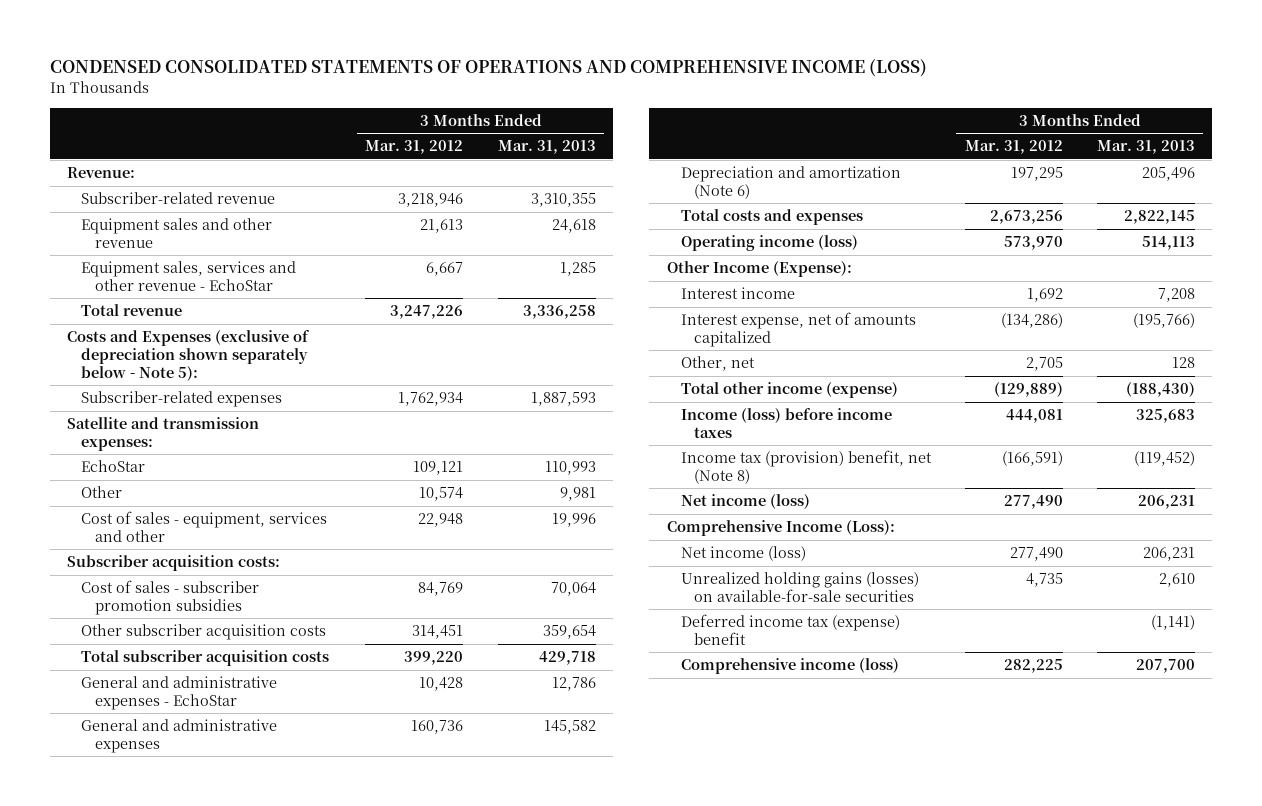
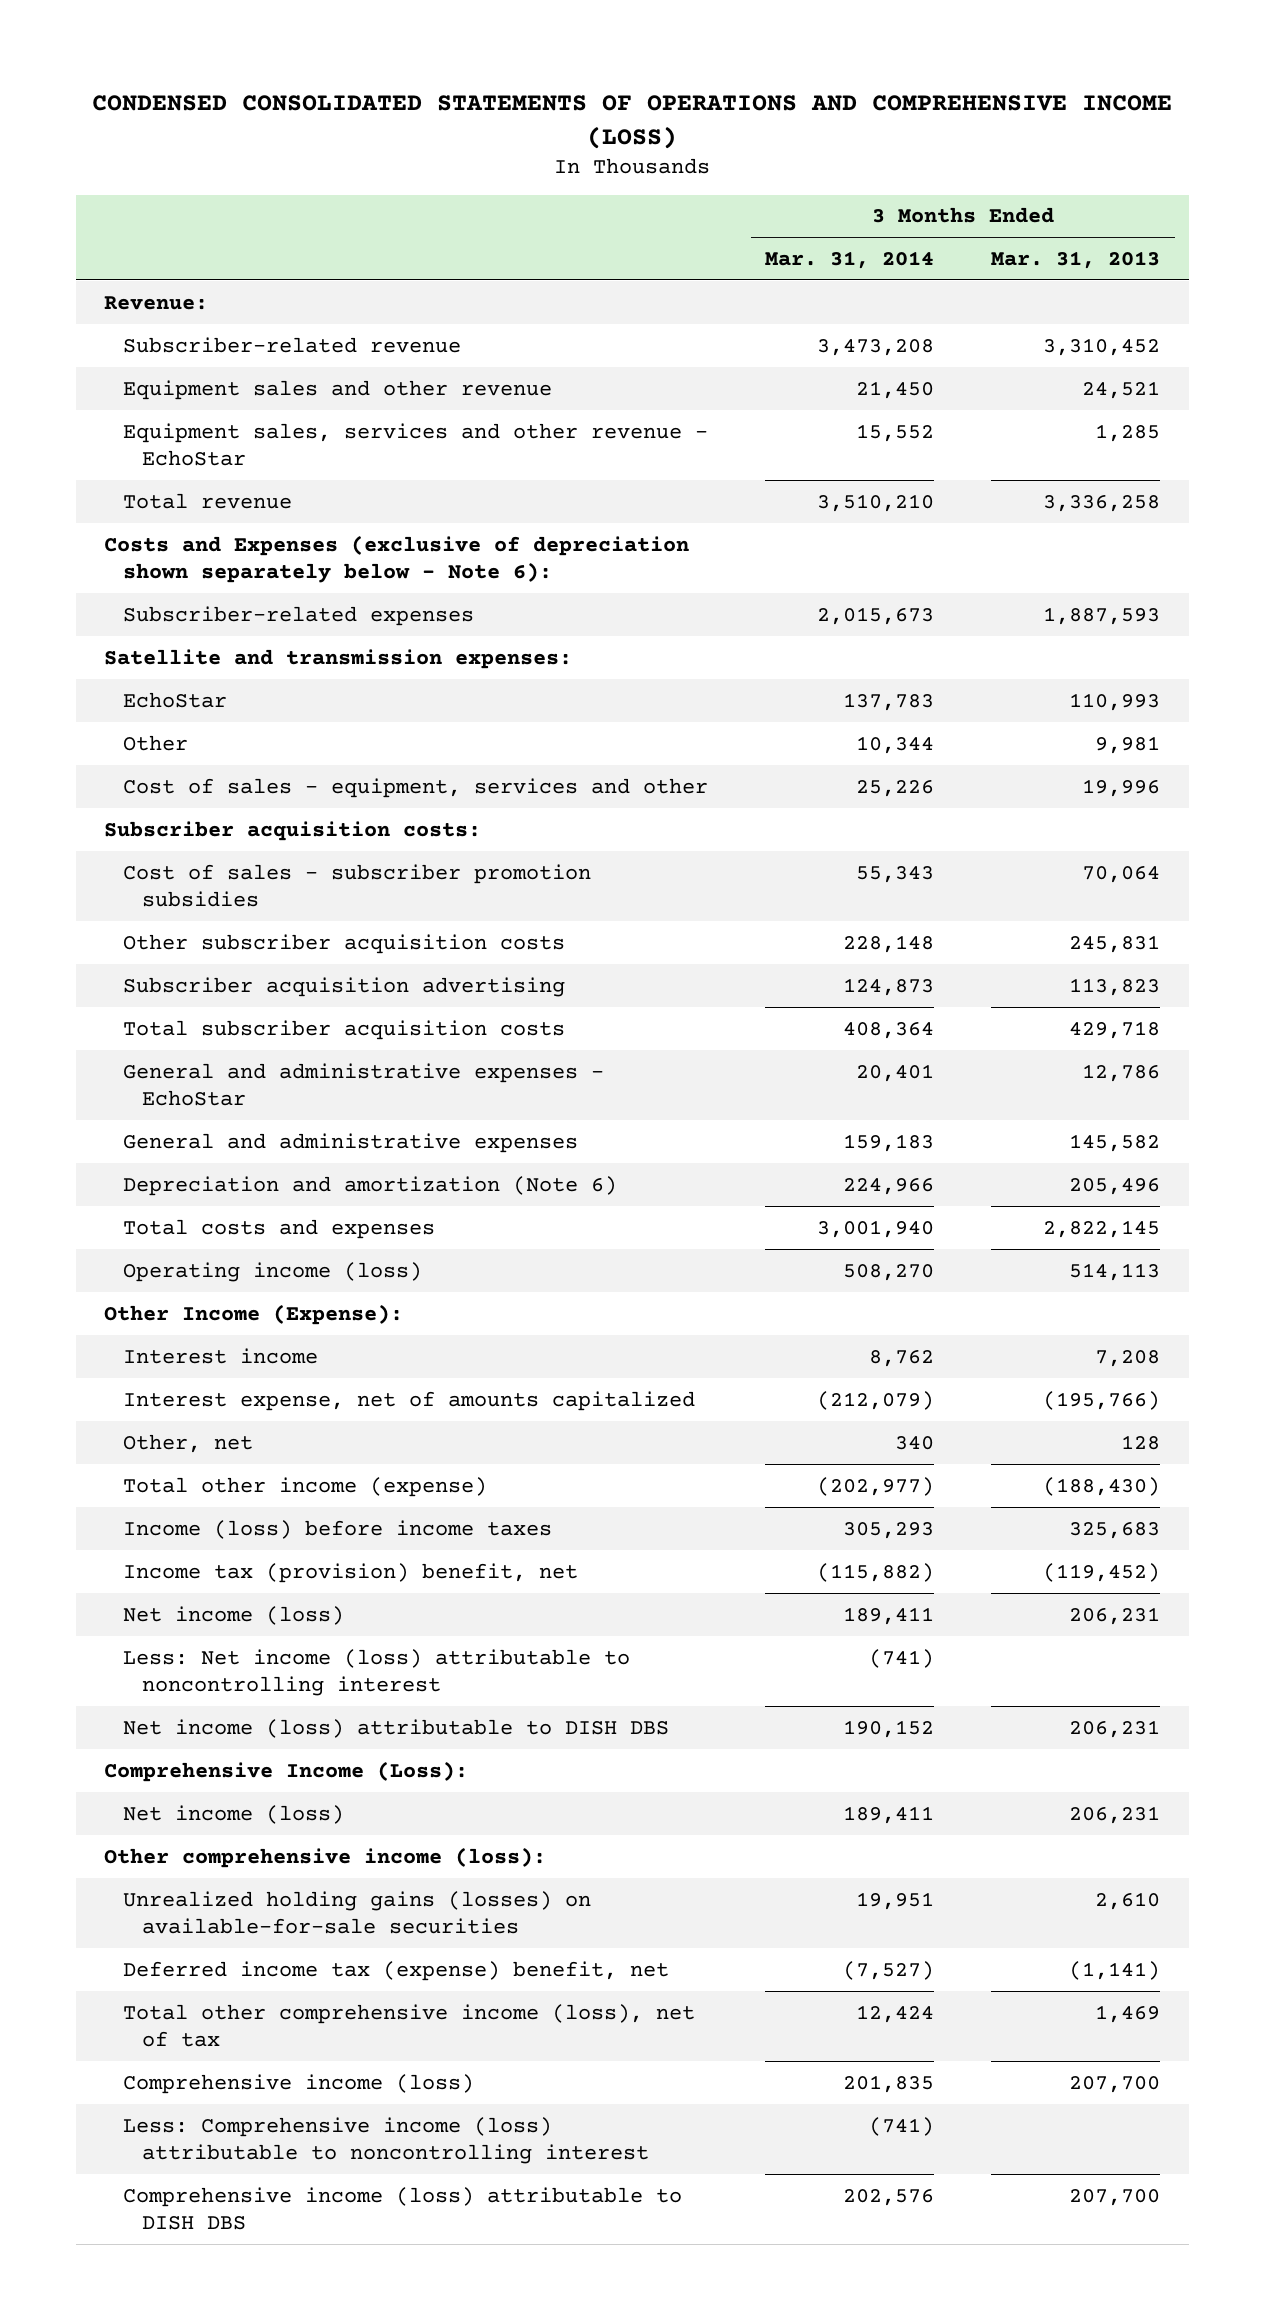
[365,140,464,155] Mar. 31, 2012 -> none
none -> [765,250,935,269] Mar. 31, 2014
[530,193,596,208] 3,310,355 -> [1043,337,1161,356] 3,310,452
[551,219,596,234] 24,618 -> [1082,380,1161,399] 24,521
[67,330,311,381] Costs and Expenses (exclusive of depreciation shown separately below - Note 5): -> [104,534,690,583] Costs and Expenses (exclusive of depreciation shown separately below - Note 6):
[542,625,596,640] 359,654 -> [1069,934,1161,953] 245,831
none -> [123,976,566,997] Subscriber acquisition advertising
[680,450,932,484] Income tax (provision) benefit, net (Note 8) -> [123,1562,579,1583] Income tax (provision) benefit, net
none -> [123,1648,631,1696] Less: Net income (loss) attributable to noncontrolling interest
none -> [123,1718,670,1738] Net income (loss) attributable to DISH DBS
none -> [104,1846,547,1868] Other comprehensive income (loss):
[680,614,900,645] Deferred income tax (expense) benefit -> [123,1960,670,1981] Deferred income tax (expense) benefit, net
none -> [123,2003,696,2047] Total other comprehensive income (loss), net of tax
none -> [123,2116,650,2164] Less: Comprehensive income (loss) attributable to noncontrolling interest
none -> [123,2186,683,2230] Comprehensive income (loss) attributable to DISH DBS

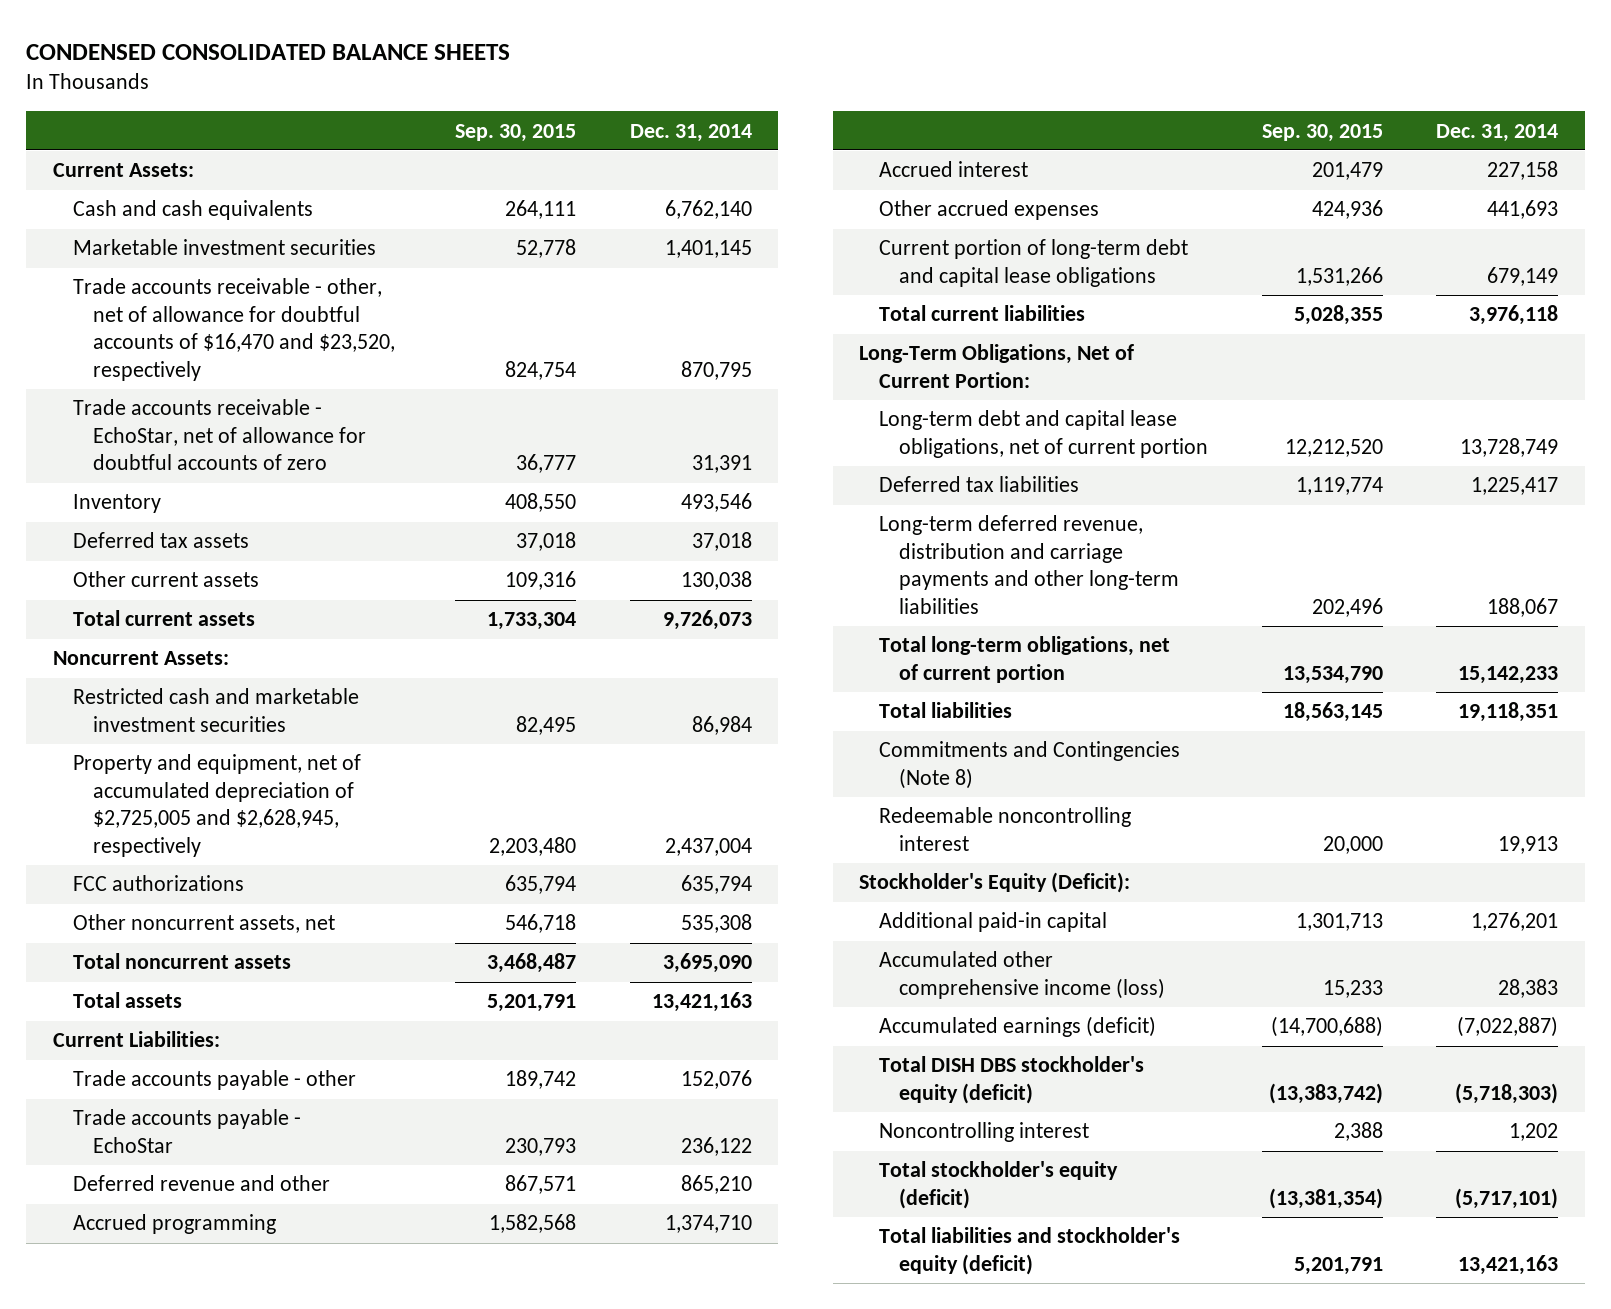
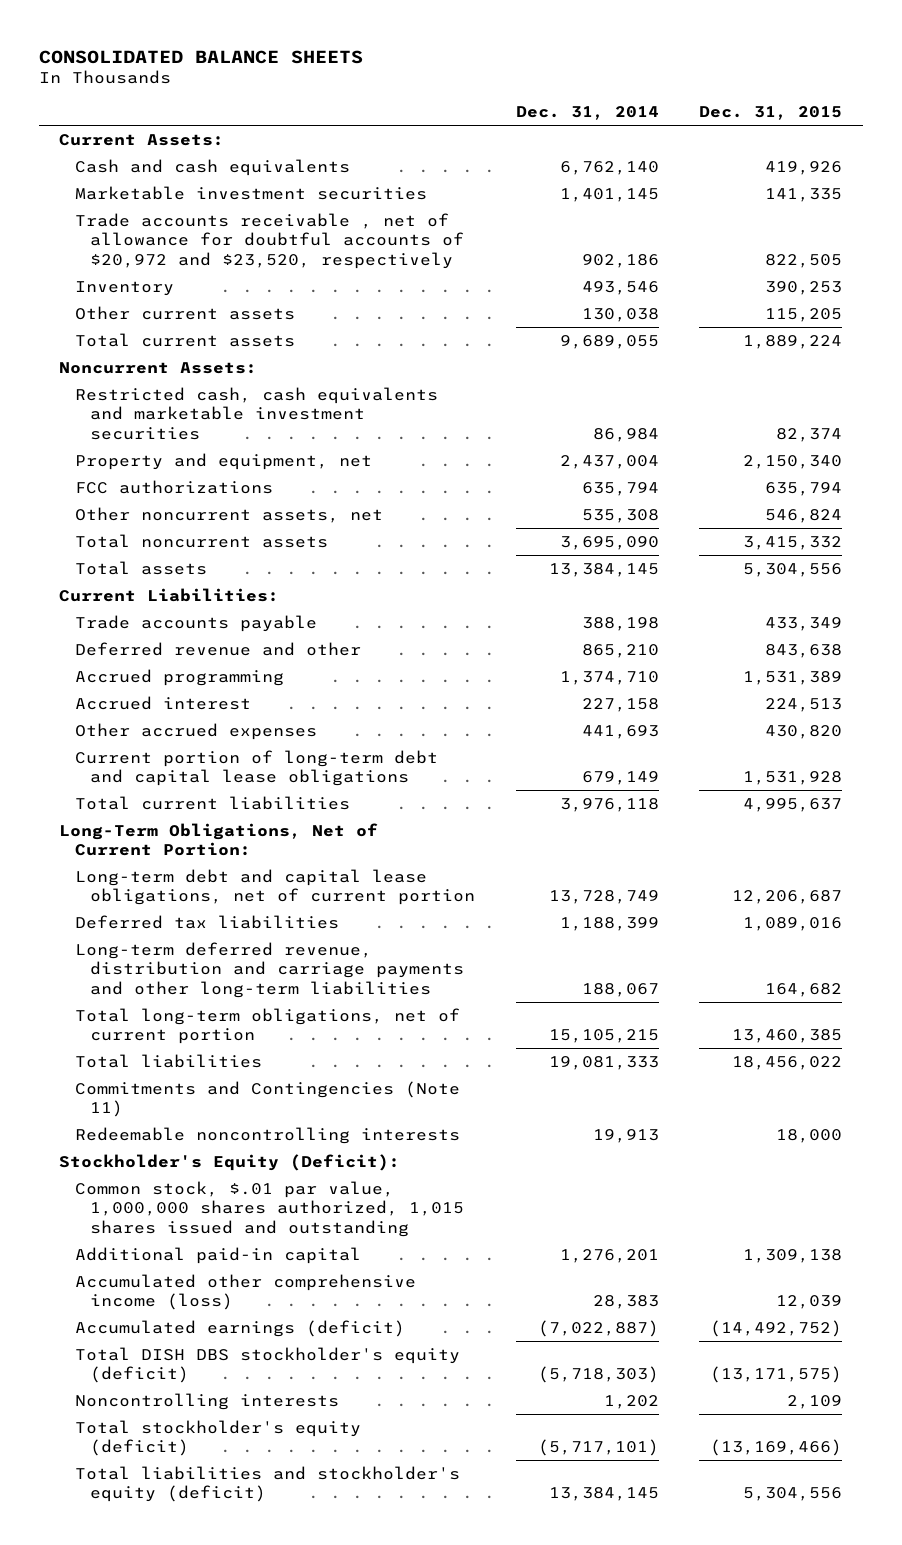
[26,43,511,60] CONDENSED CONSOLIDATED BALANCE SHEETS -> [38,49,363,64] CONSOLIDATED BALANCE SHEETS
[455,123,577,142] Sep. 30, 2015 -> none
none -> [699,106,843,121] Dec. 31, 2015
[72,399,366,471] Trade accounts receivable - EchoStar, net of allowance for doubtful accounts of zero -> none
[72,278,395,381] Trade accounts receivable - other, net of allowance for doubtful accounts of $16,470 and $23,520, respectively -> [74,212,465,269] Trade accounts receivable , net of allowance for doubtful accounts of $20,972 and $23,520, respectively
[680,360,752,380] 870,795 -> [581,253,659,268] 902,186
[72,532,249,549] Deferred tax assets -> none
[662,610,752,631] 9,726,073 -> [559,334,659,349] 9,689,055
[72,688,359,732] Restricted cash and marketable investment securities -> [74,386,438,440] Restricted cash, cash equivalents and marketable investment securities
[72,754,361,857] Property and equipment, net of accumulated depreciation of $2,725,005 and $2,628,945, respectively -> [74,452,372,470] Property and equipment, net
[651,992,752,1013] 13,421,163 -> [548,562,659,577] 13,384,145
[72,1109,301,1153] Trade accounts payable - EchoStar -> none
[72,1070,356,1091] Trade accounts payable - other -> [74,614,317,632] Trade accounts payable
[680,1070,752,1090] 152,076 -> [581,616,659,631] 388,198
[1471,477,1559,496] 1,225,417 -> [559,916,659,931] 1,188,399
[1458,665,1559,684] 15,142,233 -> [548,1029,659,1044] 15,105,215
[1458,702,1559,723] 19,118,351 -> [548,1055,659,1070] 19,081,333
[879,741,1181,789] Commitments and Contingencies (Note 8) -> [74,1080,460,1118] Commitments and Contingencies (Note 11)
[879,807,1132,851] Redeemable noncontrolling interest -> [74,1126,460,1144] Redeemable noncontrolling interests
none -> [74,1180,465,1237] Common stock, $.01 par value, 1,000,000 shares authorized, 1,015 shares issued and outstanding
[879,1122,1090,1143] Noncontrolling interest -> [74,1392,339,1410] Noncontrolling interests
[1458,1254,1559,1275] 13,421,163 -> [548,1487,659,1502] 13,384,145

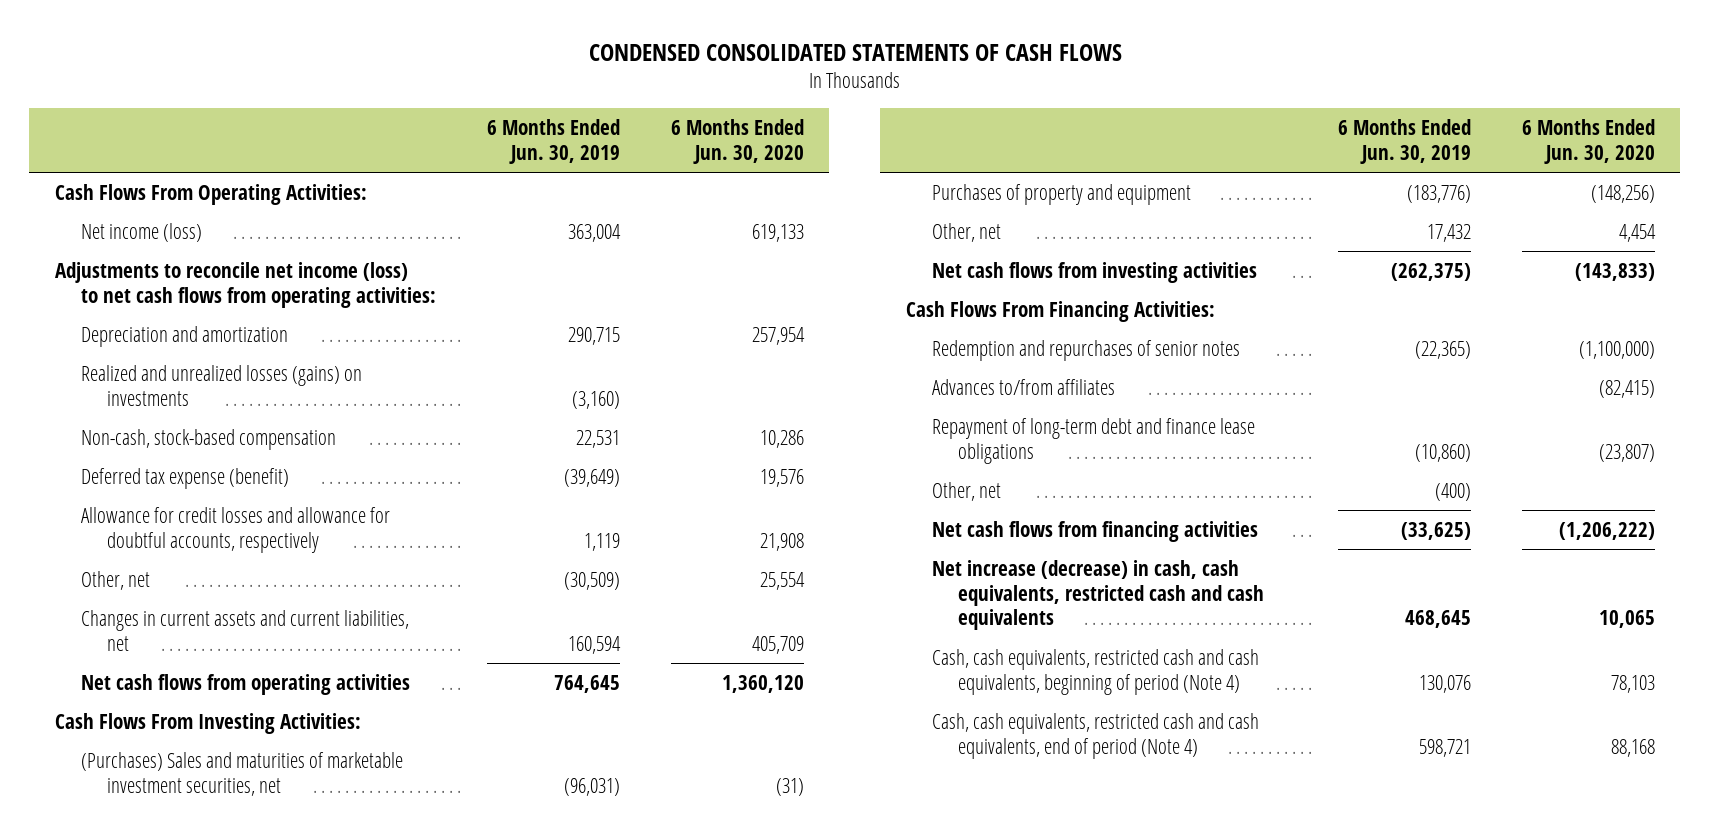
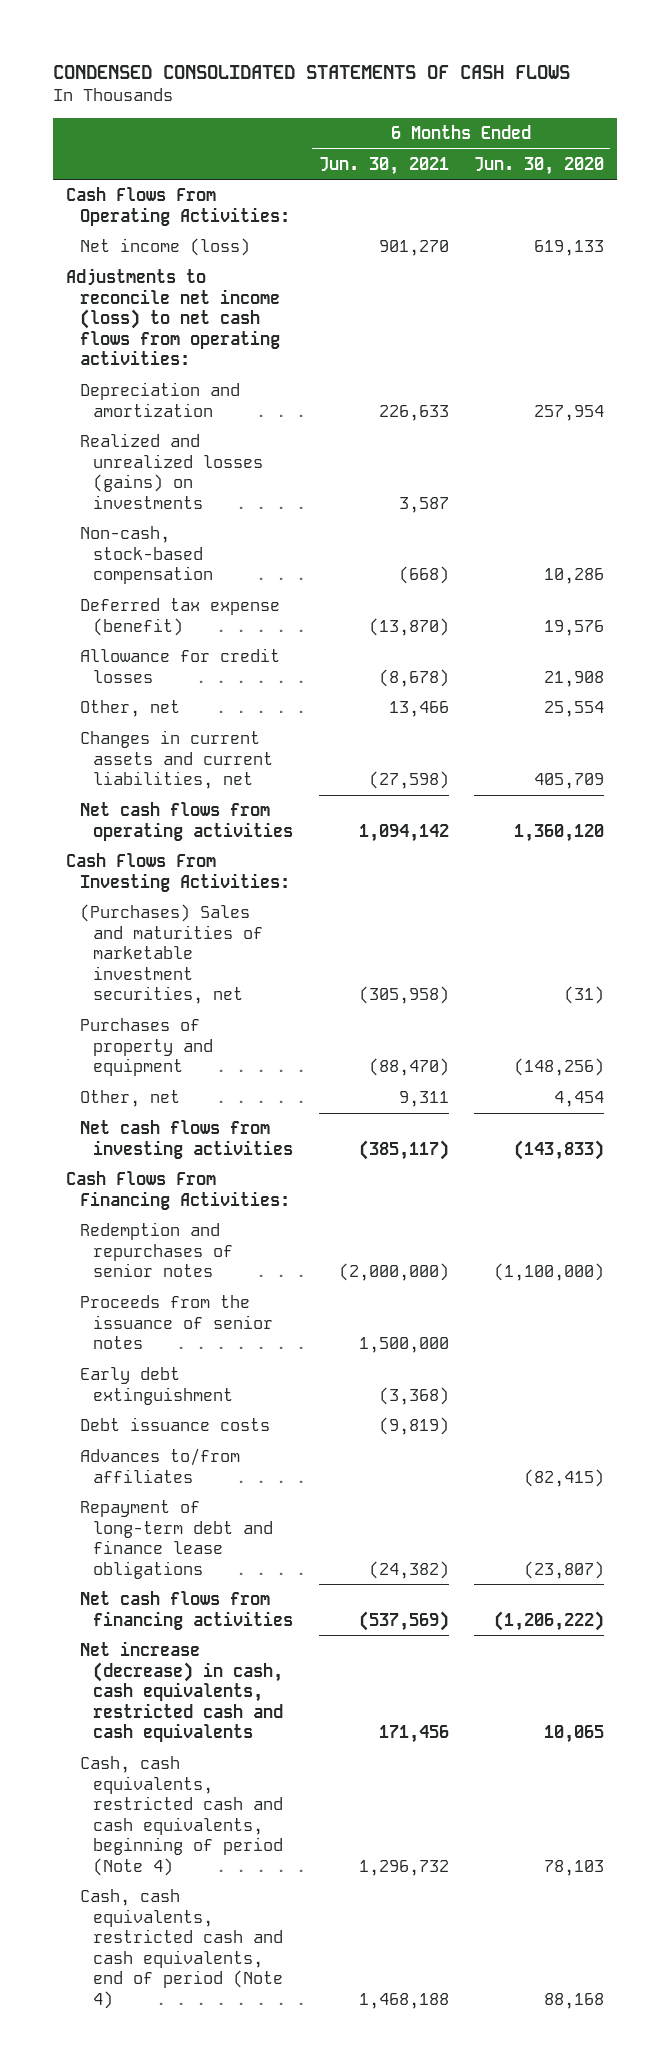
[486,119,620,164] 6 Months Ended Jun. 30, 2019 -> none
none -> [318,156,449,175] Jun. 30, 2021
[80,506,390,553] Allowance for credit losses and allowance for doubtful accounts, respectively -> [79,648,280,683] Allowance for credit losses
none -> [79,1295,274,1350] Proceeds from the issuance of senior notes
none -> [79,1367,234,1405] Early debt extinguishment
none -> [79,1417,270,1432] Debt issuance costs
[931,481,1001,501] Other, net -> none

